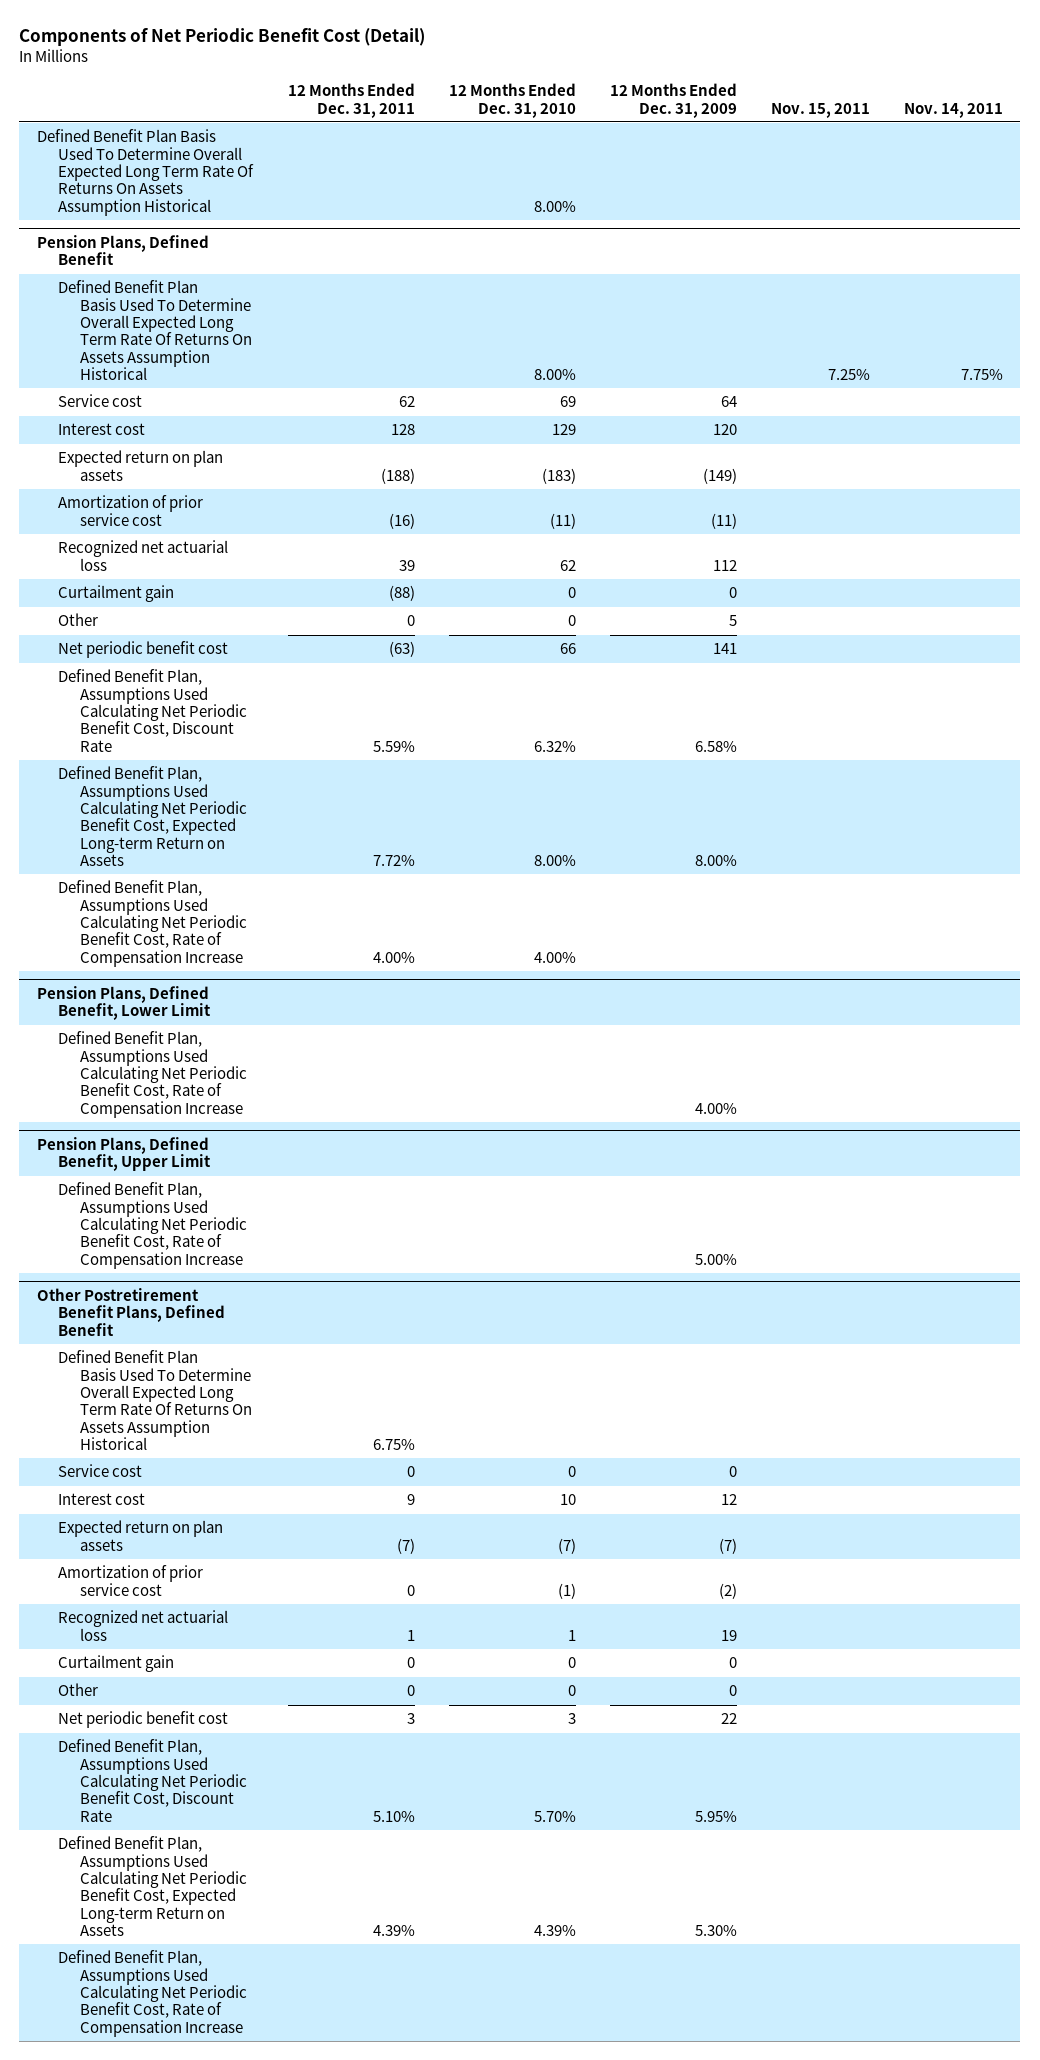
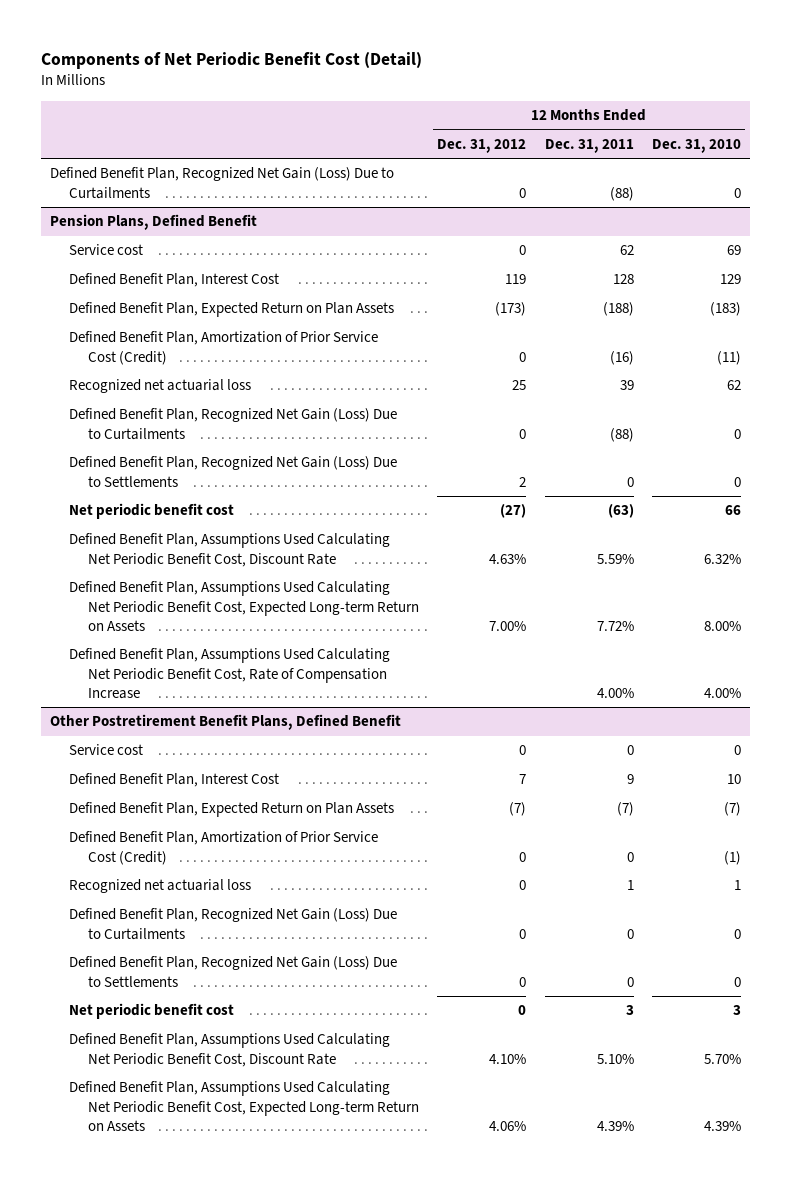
[609,83,737,118] 12 Months Ended Dec. 31, 2009 -> none
[771,102,871,118] Nov. 15, 2011 -> none
[904,102,1004,118] Nov. 14, 2011 -> none
none -> [437,138,527,153] Dec. 31, 2012
[36,129,255,216] Defined Benefit Plan Basis Used To Determine Overall Expected Long Term Rate Of Returns On Assets Assumption Historical -> none
none -> [50,167,395,199] Defined Benefit Plan, Recognized Net Gain (Loss) Due to Curtailments
[58,280,253,380] Defined Benefit Plan Basis Used To Determine Overall Expected Long Term Rate Of Returns On Assets Assumption Historical -> none
[58,423,146,436] Interest cost -> [69,273,280,288] Defined Benefit Plan, Interest Cost
[58,450,224,481] Expected return on plan assets -> [69,302,395,318] Defined Benefit Plan, Expected Return on Plan Assets
[58,495,204,526] Amortization of prior service cost -> [69,331,379,365] Defined Benefit Plan, Amortization of Prior Service Cost (Credit)
[58,613,99,627] Other -> none
[58,585,175,603] Curtailment gain -> [69,408,398,440] Defined Benefit Plan, Recognized Net Gain (Loss) Due to Curtailments
none -> [69,456,398,487] Defined Benefit Plan, Recognized Net Gain (Loss) Due to Settlements
[36,985,212,1021] Pension Plans, Defined Benefit, Lower Limit -> none
[58,1031,248,1118] Defined Benefit Plan, Assumptions Used Calculating Net Periodic Benefit Cost, Rate of Compensation Increase -> none
[36,1136,212,1172] Pension Plans, Defined Benefit, Upper Limit -> none
[58,1182,248,1269] Defined Benefit Plan, Assumptions Used Calculating Net Periodic Benefit Cost, Rate of Compensation Increase -> none
[58,1350,253,1450] Defined Benefit Plan Basis Used To Determine Overall Expected Long Term Rate Of Returns On Assets Assumption Historical -> none
[58,1493,146,1506] Interest cost -> [69,773,280,788] Defined Benefit Plan, Interest Cost
[58,1520,224,1551] Expected return on plan assets -> [69,802,395,818] Defined Benefit Plan, Expected Return on Plan Assets
[58,1565,204,1596] Amortization of prior service cost -> [69,831,379,865] Defined Benefit Plan, Amortization of Prior Service Cost (Credit)
[58,1683,99,1697] Other -> none
[58,1655,175,1673] Curtailment gain -> [69,908,398,940] Defined Benefit Plan, Recognized Net Gain (Loss) Due to Curtailments
none -> [69,956,398,987] Defined Benefit Plan, Recognized Net Gain (Loss) Due to Settlements
[58,1950,248,2037] Defined Benefit Plan, Assumptions Used Calculating Net Periodic Benefit Cost, Rate of Compensation Increase -> none

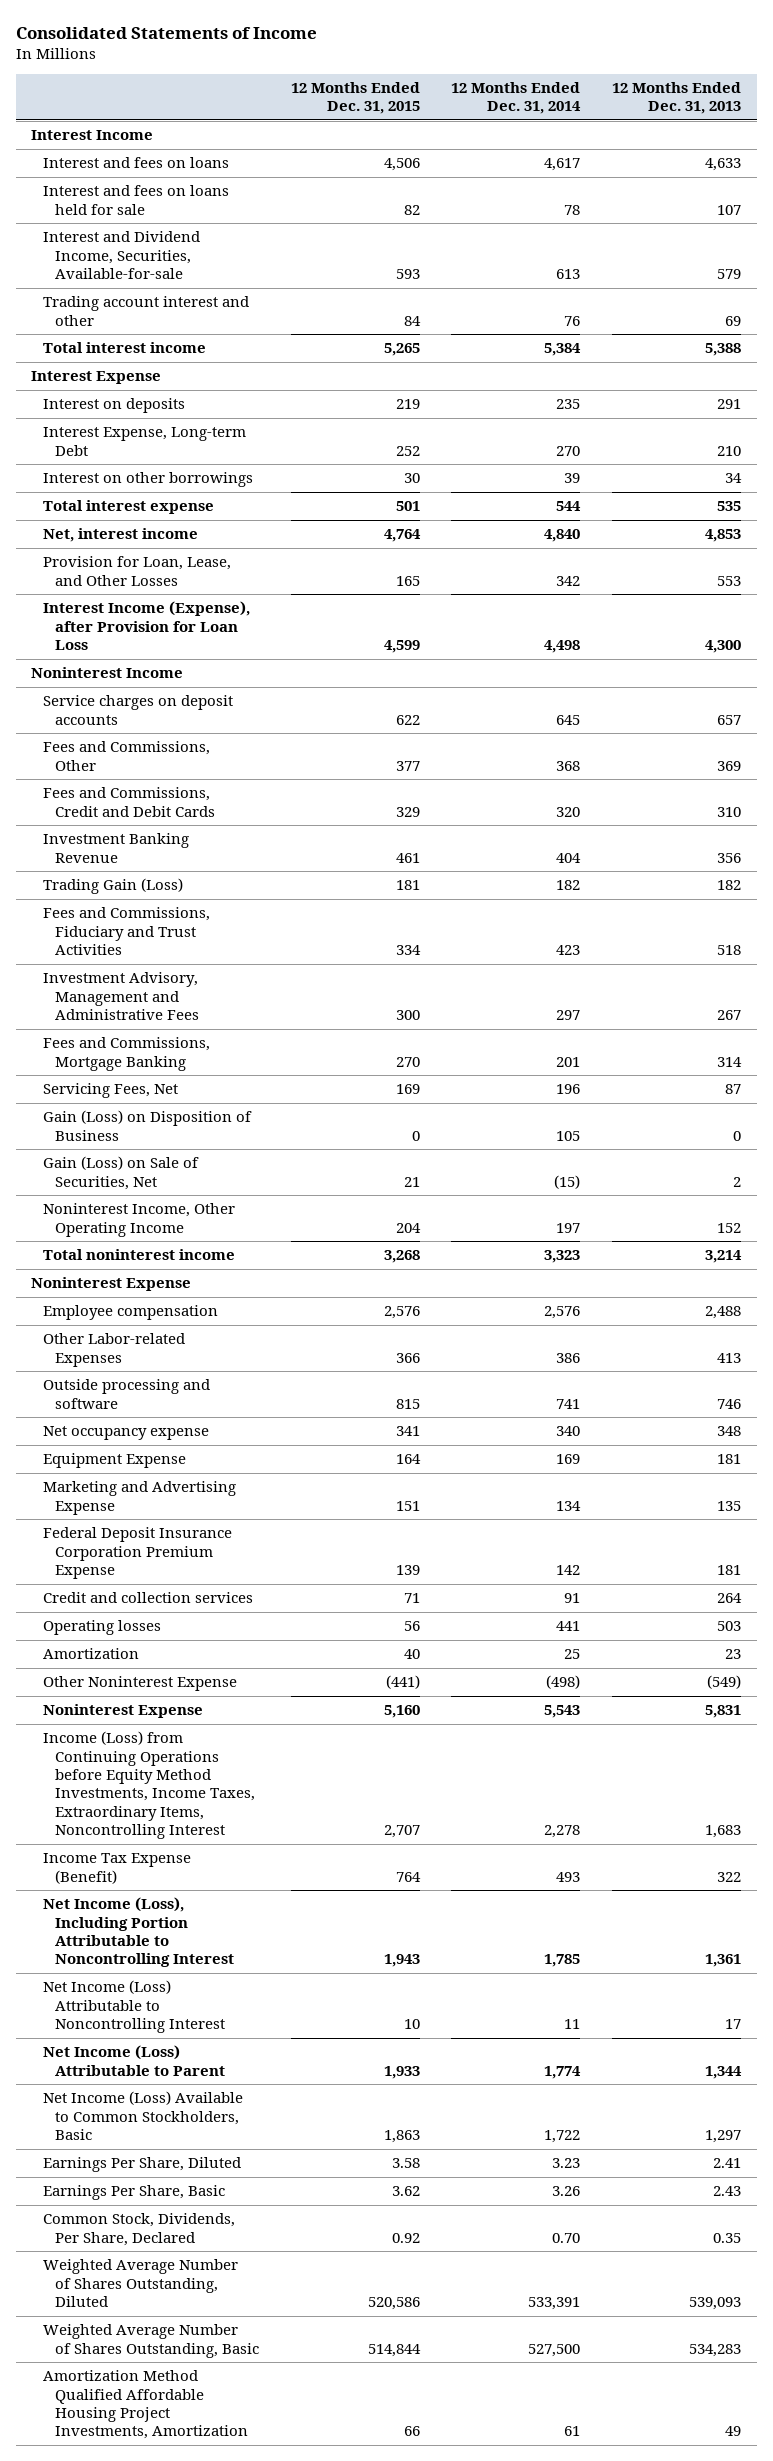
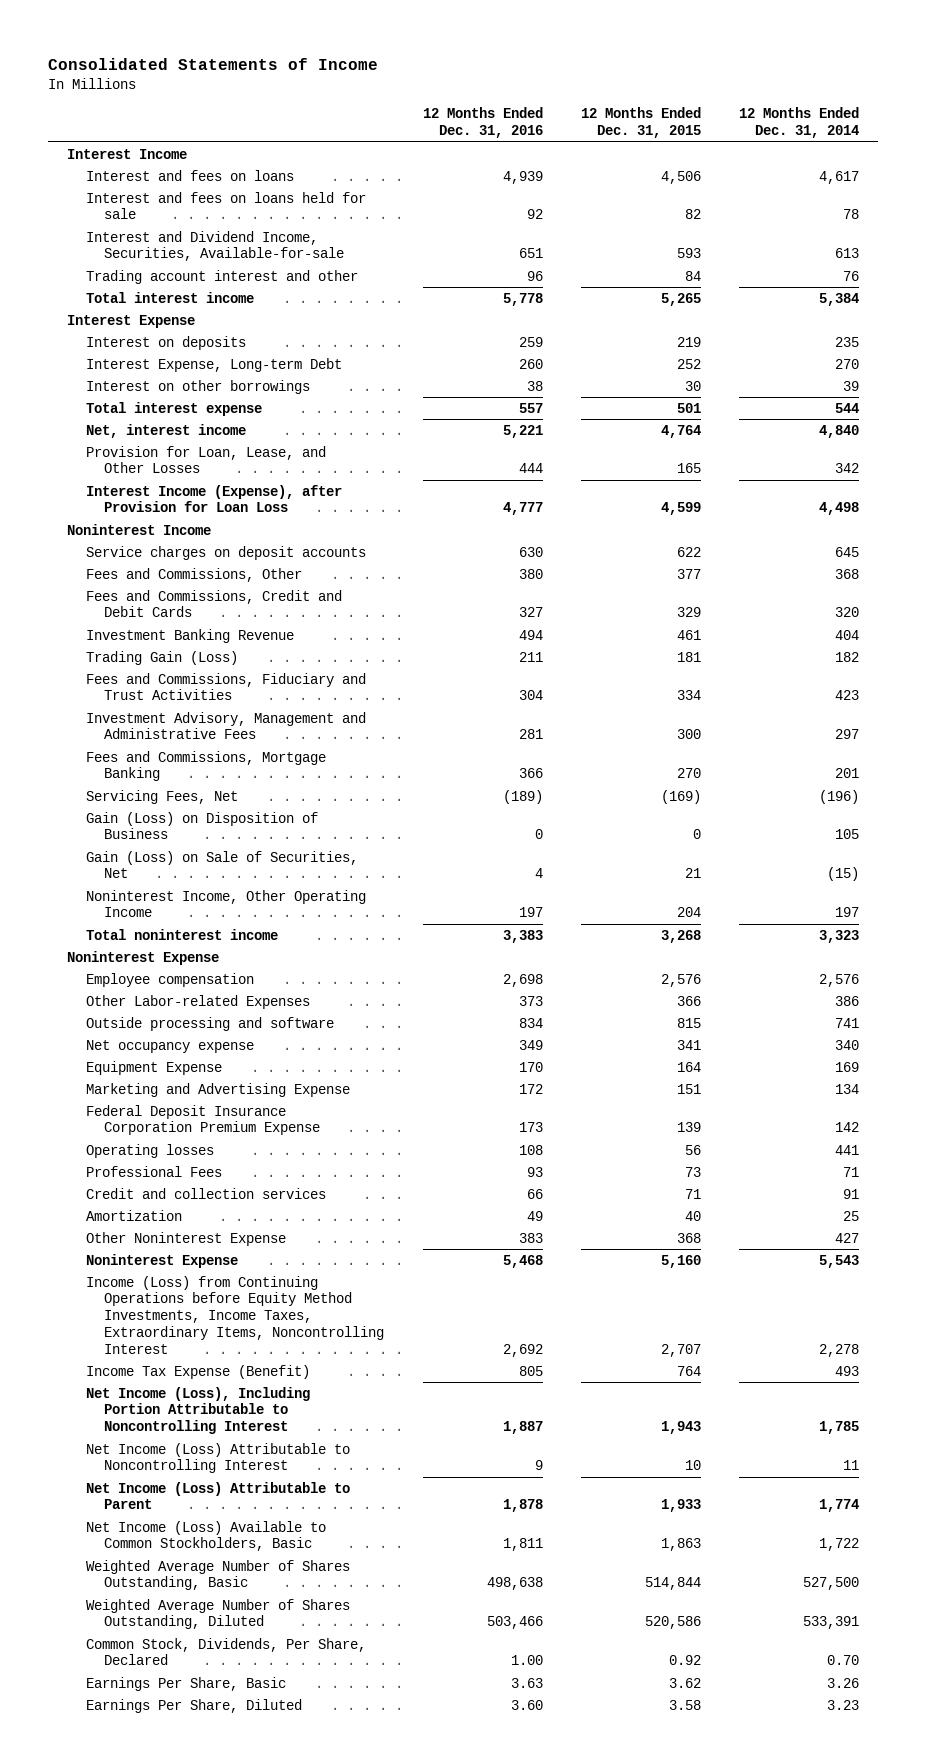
[612,81,742,115] 12 Months Ended Dec. 31, 2013 -> none
none -> [422,107,543,139] 12 Months Ended Dec. 31, 2016
[395,1084,420,1095] 169 -> [660,789,701,804] (169)
[556,1084,581,1095] 196 -> [818,789,859,804] (196)
none -> [85,1165,222,1177] Professional Fees
[43,1592,254,1604] Credit and collection services -> [85,1187,326,1199] Credit and collection services
[385,1675,420,1690] (441) -> [676,1232,701,1243] 368
[546,1675,581,1690] (498) -> [834,1232,859,1243] 427
[43,2370,248,2440] Amortization Method Qualified Affordable Housing Project Investments, Amortization -> none
[43,2259,239,2308] Weighted Average Number of Shares Outstanding, Diluted -> [85,1598,350,1630] Weighted Average Number of Shares Outstanding, Diluted
[43,2213,236,2246] Common Stock, Dividends, Per Share, Declared -> [85,1637,366,1666] Common Stock, Dividends, Per Share, Declared
[43,2185,226,2201] Earnings Per Share, Basic -> [85,1676,286,1691] Earnings Per Share, Basic
[43,2157,242,2173] Earnings Per Share, Diluted -> [85,1698,302,1713] Earnings Per Share, Diluted

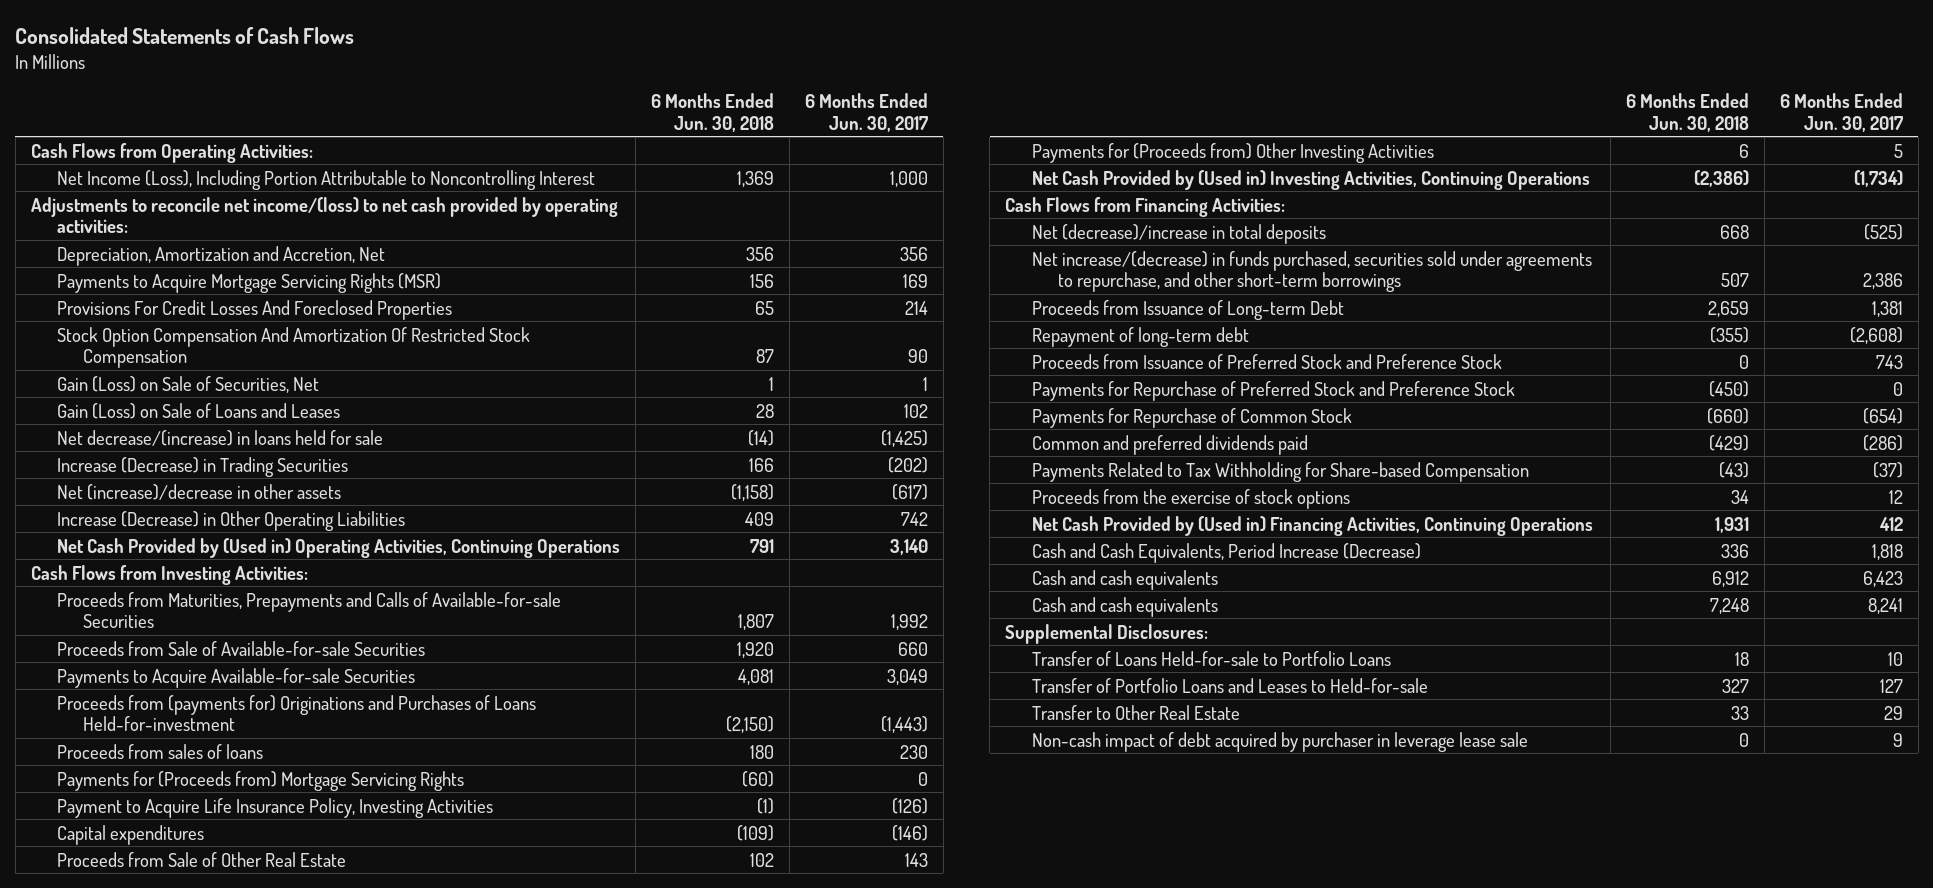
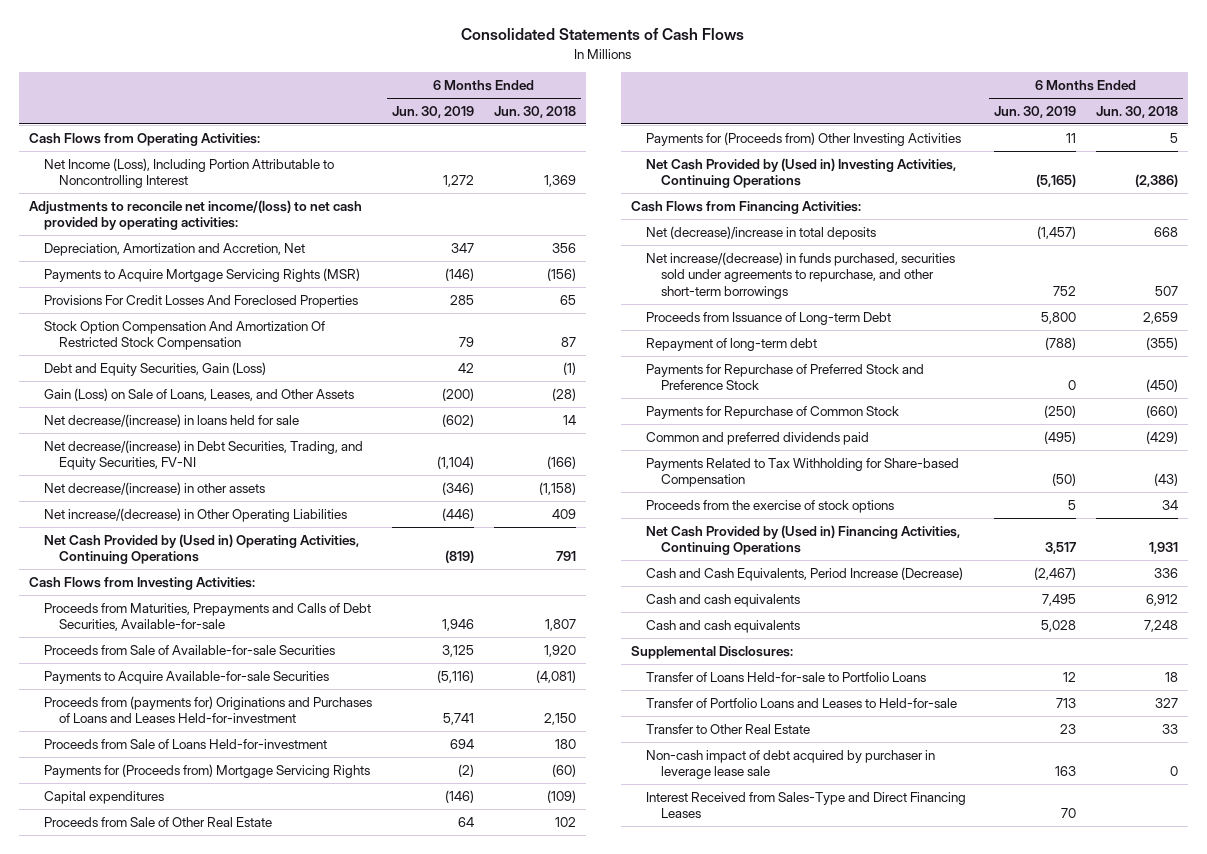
[804,93,928,132] 6 Months Ended Jun. 30, 2017 -> none
none -> [392,105,475,118] Jun. 30, 2019
[749,273,774,288] 156 -> [547,267,577,281] (156)
[56,375,319,393] Gain (Loss) on Sale of Securities, Net -> none
none -> [44,361,267,376] Debt and Equity Securities, Gain (Loss)
[56,402,340,419] Gain (Loss) on Sale of Loans and Leases -> [44,387,355,401] Gain (Loss) on Sale of Loans, Leases, and Other Assets
[755,403,774,418] 28 -> [552,387,577,401] (28)
[747,429,774,446] (14) -> [563,414,577,425] 14
[56,456,348,477] Increase (Decrease) in Trading Securities -> [44,439,364,471] Net decrease/(increase) in Debt Securities, Trading, and Equity Securities, FV-NI
[748,457,774,472] 166 -> [547,456,577,470] (166)
[56,483,341,500] Net (increase)/decrease in other assets -> [44,481,266,495] Net decrease/(increase) in other assets
[56,510,405,531] Increase (Decrease) in Other Operating Liabilities -> [44,507,348,522] Net increase/(decrease) in Other Operating Liabilities
[56,591,561,628] Proceeds from Maturities, Prepayments and Calls of Available-for-sale Securities -> [44,602,372,632] Proceeds from Maturities, Prepayments and Calls of Debt Securities, Available-for-sale
[737,668,774,685] 4,081 -> [536,669,577,683] (4,081)
[56,694,536,731] Proceeds from (payments for) Originations and Purchases of Loans Held-for-investment -> [44,695,373,724] Proceeds from (payments for) Originations and Purchases of Loans and Leases Held-for-investment
[725,715,774,733] (2,150) -> [544,713,577,726] 2,150
[56,743,263,759] Proceeds from sales of loans -> [44,738,328,749] Proceeds from Sale of Loans Held-for-investment
[56,797,493,818] Payment to Acquire Life Insurance Policy, Investing Activities -> none
[1738,143,1749,158] 6 -> [1169,132,1178,143] 5
[1031,353,1502,369] Proceeds from Issuance of Preferred Stock and Preference Stock -> none
none -> [645,791,966,819] Interest Received from Sales-Type and Direct Financing Leases

